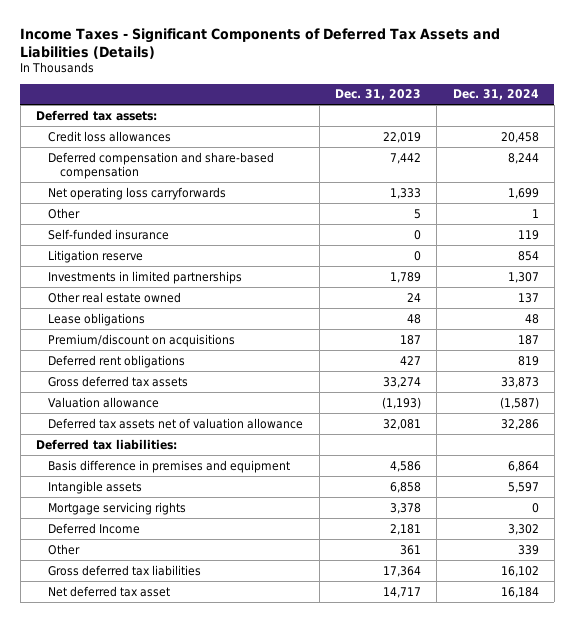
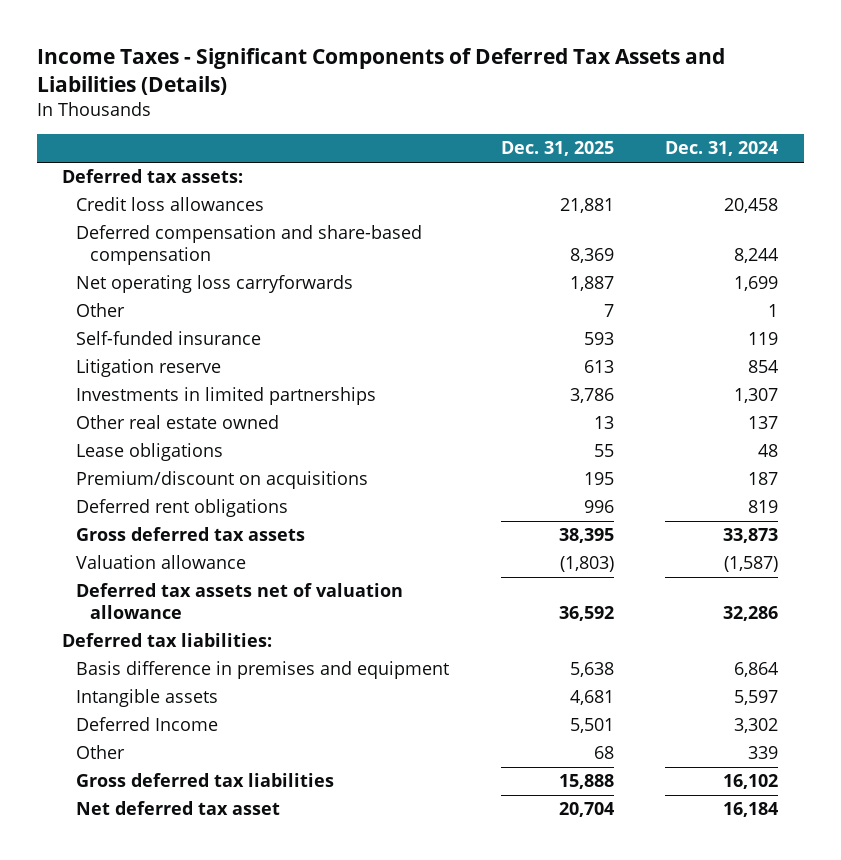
[334,89,421,101] Dec. 31, 2023 -> none
none -> [500,141,614,157] Dec. 31, 2025
[48,501,187,515] Mortgage servicing rights -> none

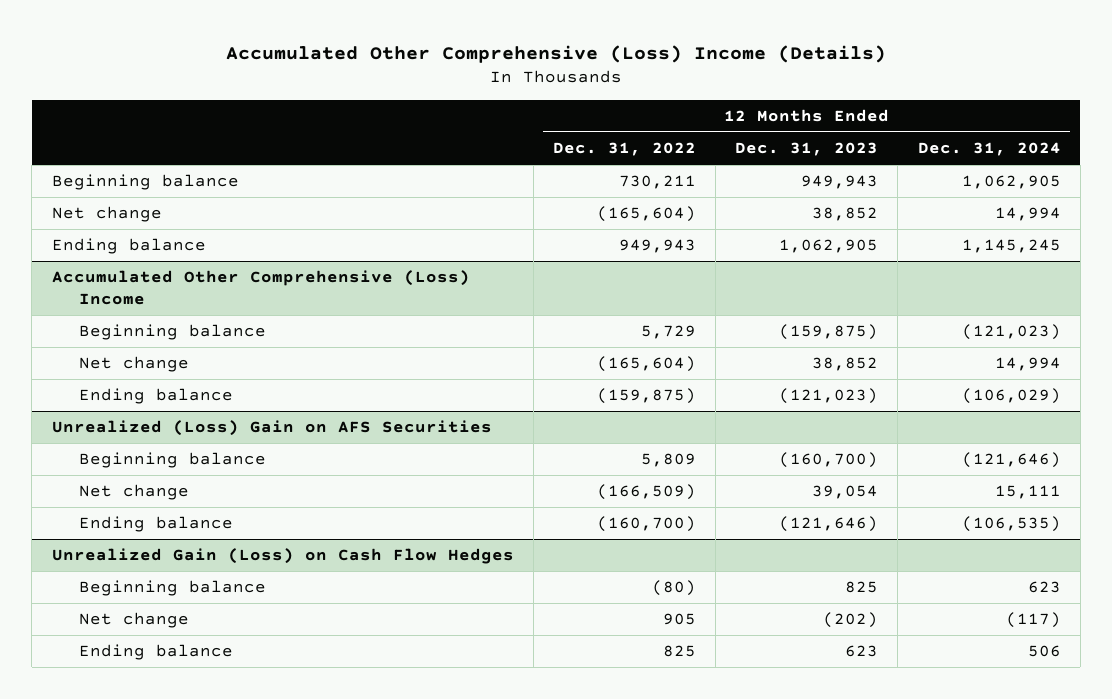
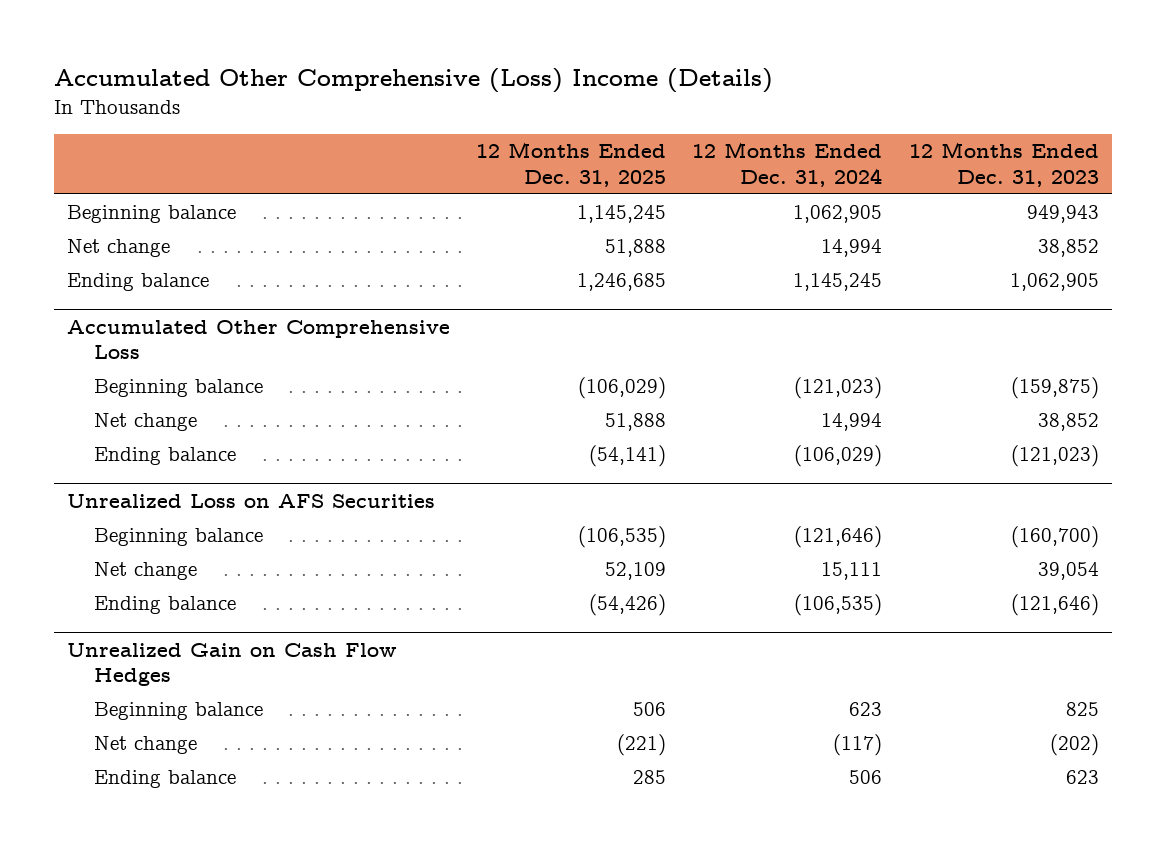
[552,142,696,157] Dec. 31, 2022 -> none
none -> [476,142,667,187] 12 Months Ended Dec. 31, 2025
[51,270,470,305] Accumulated Other Comprehensive (Loss) Income -> [66,319,450,360] Accumulated Other Comprehensive Loss
[51,420,492,437] Unrealized (Loss) Gain on AFS Securities -> [66,493,435,508] Unrealized Loss on AFS Securities
[51,548,514,565] Unrealized Gain (Loss) on Cash Flow Hedges -> [66,642,397,687] Unrealized Gain on Cash Flow Hedges

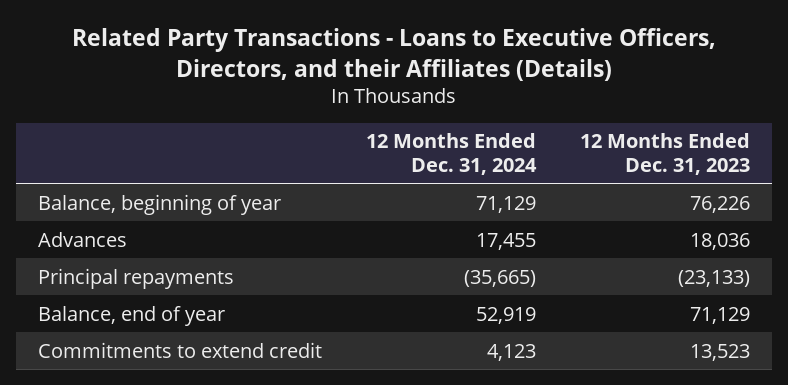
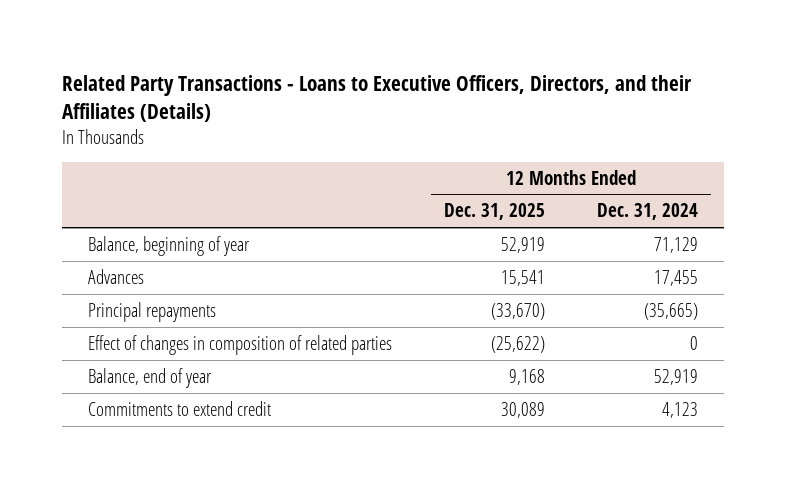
[580,133,751,175] 12 Months Ended Dec. 31, 2023 -> none
none -> [443,203,545,221] Dec. 31, 2025
none -> [88,334,393,355] Effect of changes in composition of related parties

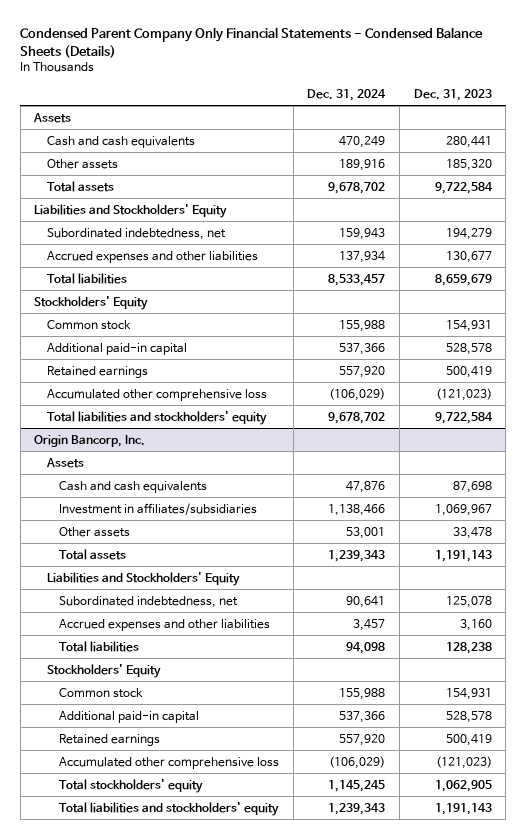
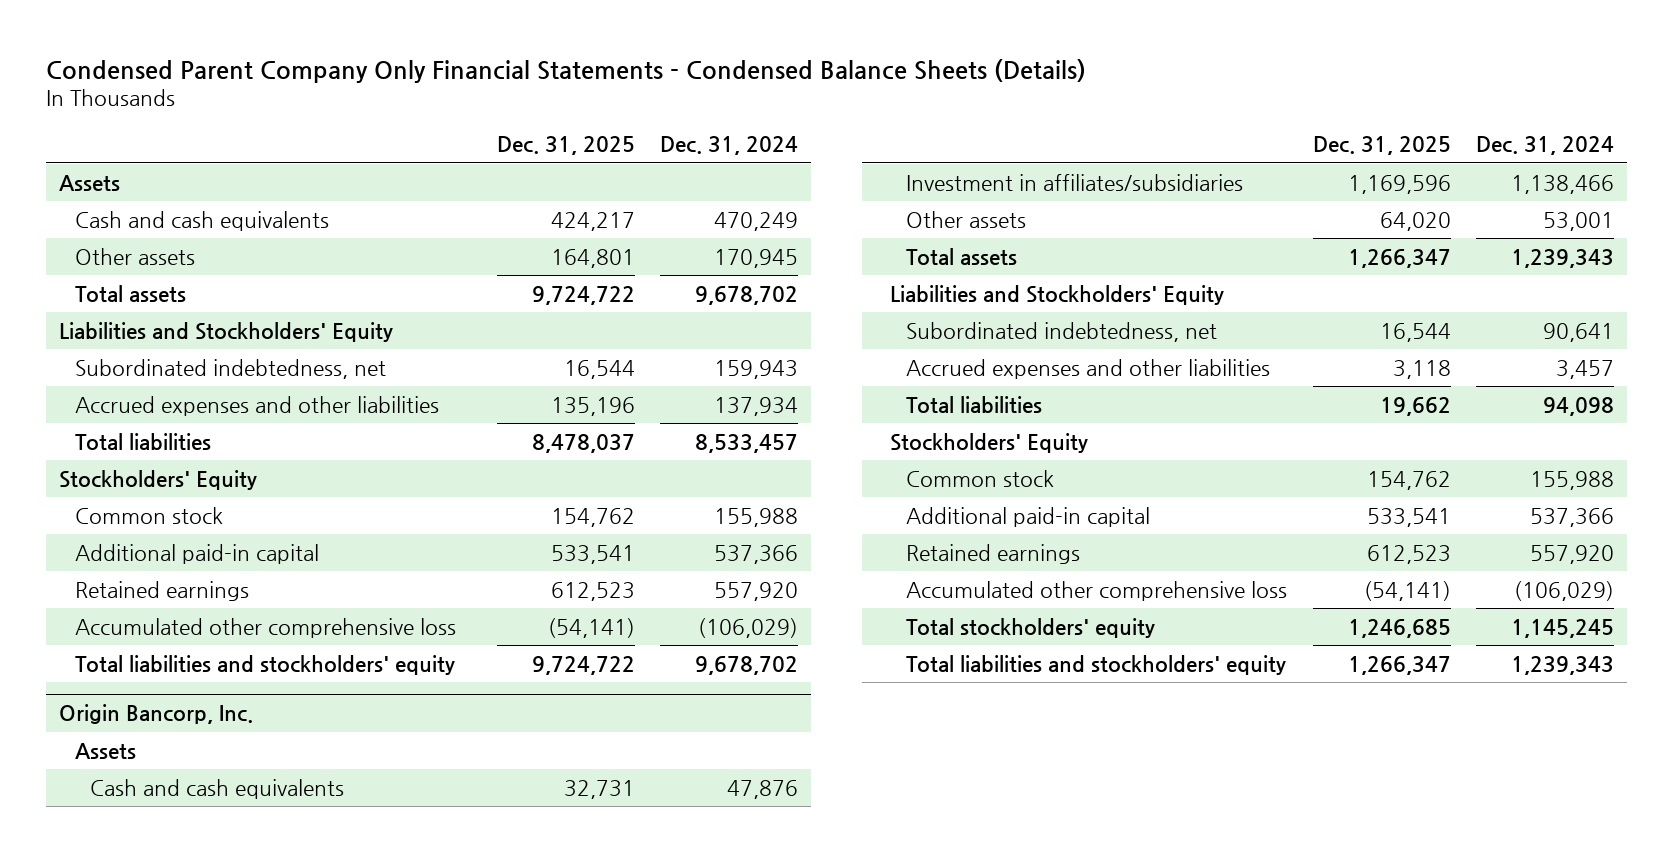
[413,88,492,101] Dec. 31, 2023 -> none
none -> [496,136,635,156] Dec. 31, 2025
[339,158,386,171] 189,916 -> [714,248,799,268] 170,945

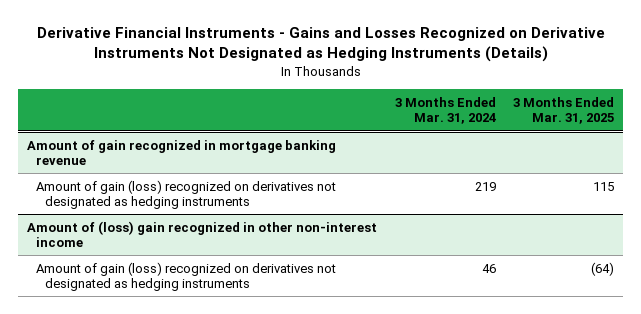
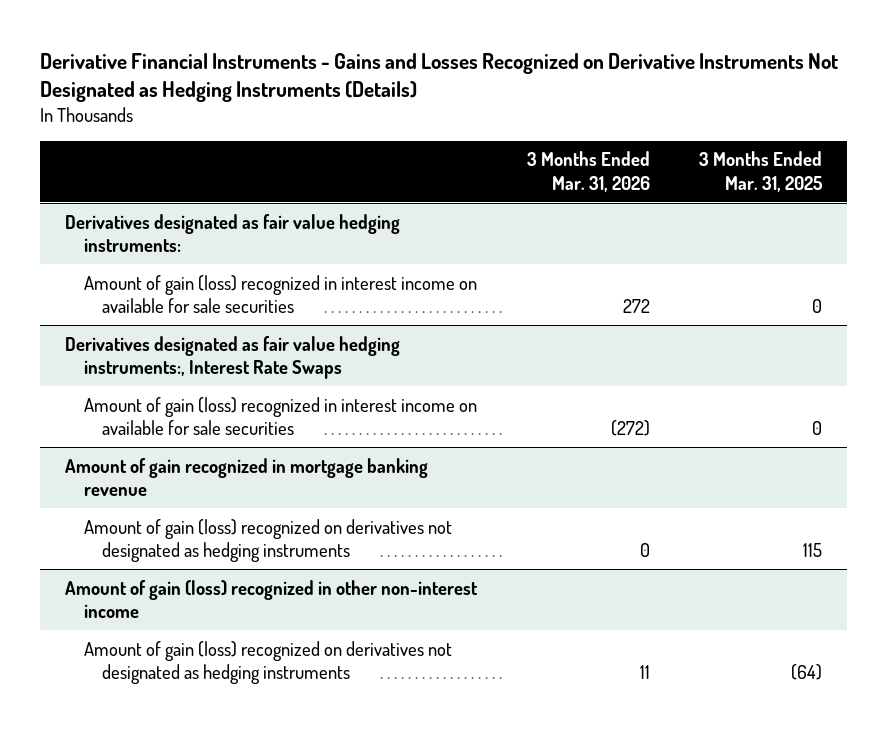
[394,96,496,125] 3 Months Ended Mar. 31, 2024 -> none
none -> [526,151,650,192] 3 Months Ended Mar. 31, 2026
none -> [65,213,401,253] Derivatives designated as fair value hedging instruments:
none -> [83,274,477,314] Amount of gain (loss) recognized in interest income on available for sale securities
none -> [65,335,401,380] Derivatives designated as fair value hedging instruments:, Interest Rate Swaps
none -> [83,396,477,436] Amount of gain (loss) recognized in interest income on available for sale securities
[26,220,377,248] Amount of (loss) gain recognized in other non-interest income -> [65,579,479,619] Amount of gain (loss) recognized in other non-interest income

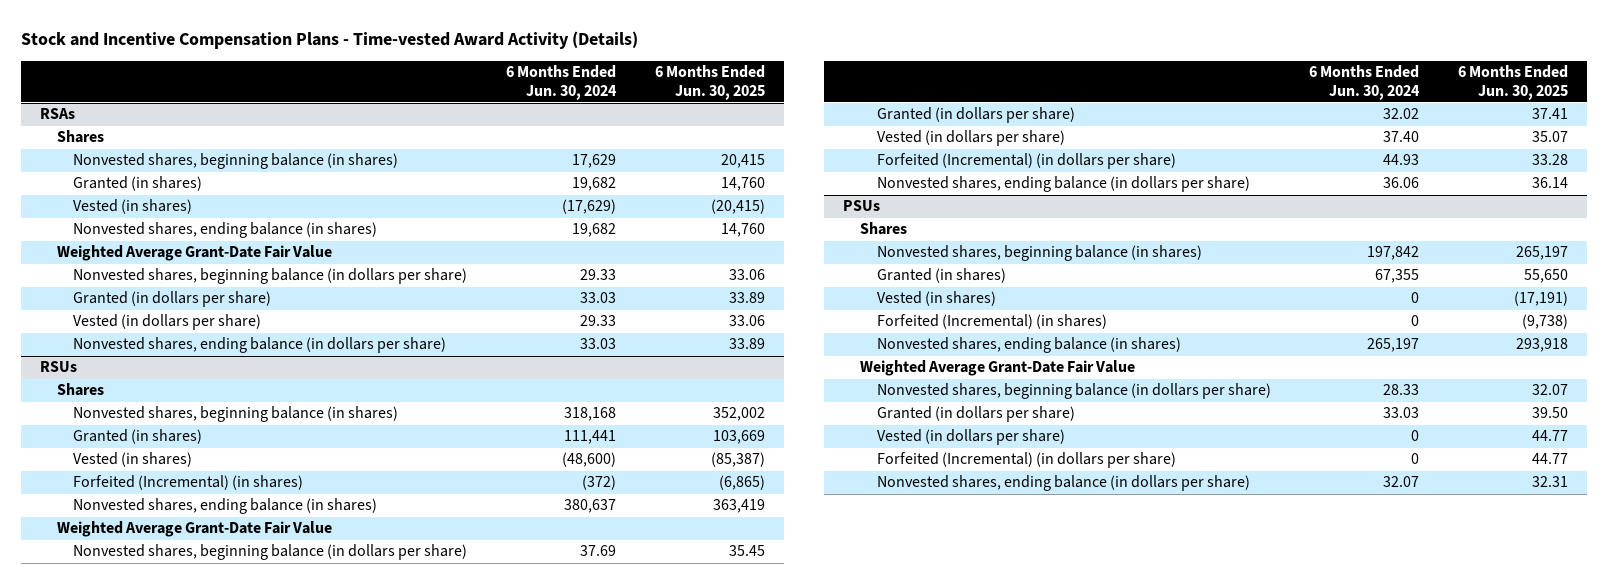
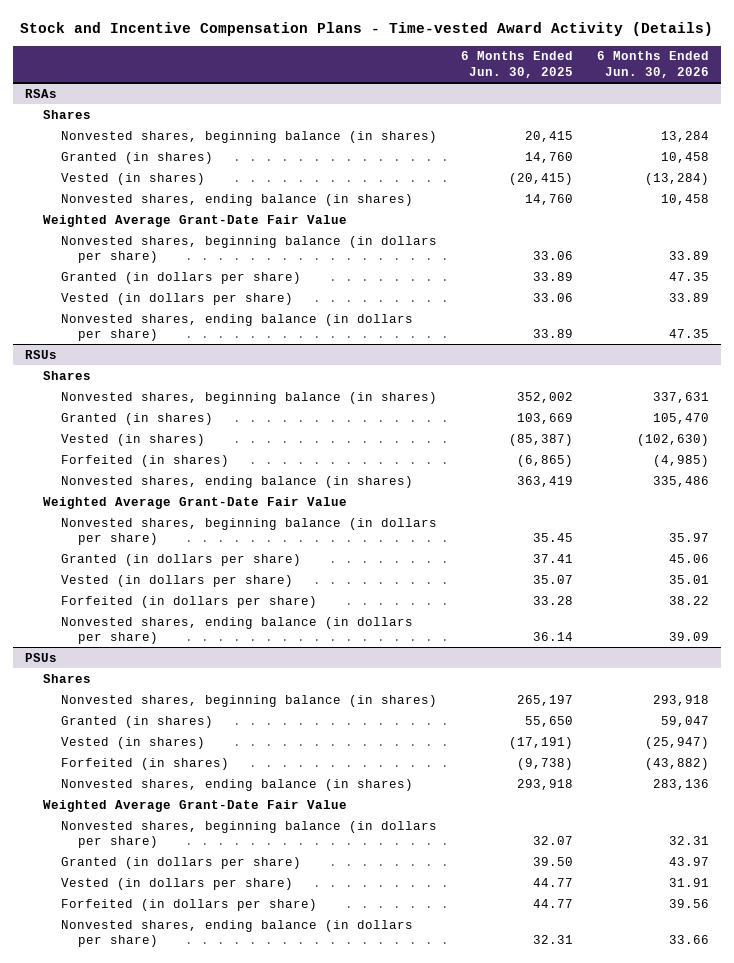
[506,65,618,100] 6 Months Ended Jun. 30, 2024 -> none
none -> [596,51,709,78] 6 Months Ended Jun. 30, 2026
[73,475,304,491] Forfeited (Incremental) (in shares) -> [60,454,229,467] Forfeited (in shares)
[876,153,1176,170] Forfeited (Incremental) (in dollars per share) -> [60,595,317,608] Forfeited (in dollars per share)
[876,314,1107,330] Forfeited (Incremental) (in shares) -> [60,757,229,770] Forfeited (in shares)
[876,452,1176,469] Forfeited (Incremental) (in dollars per share) -> [60,898,317,911] Forfeited (in dollars per share)

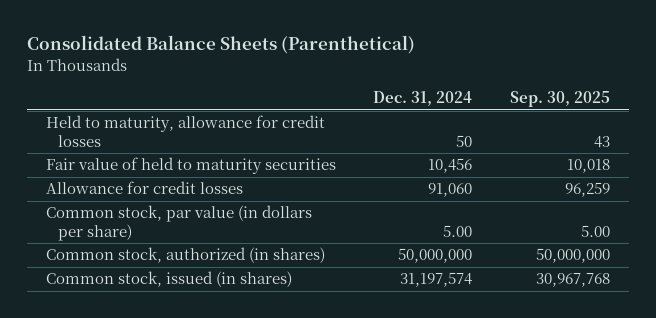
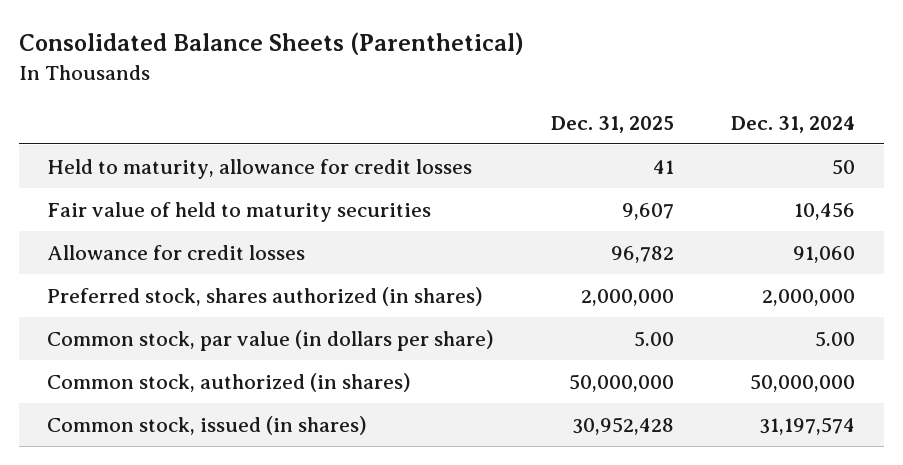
[509,90,610,107] Sep. 30, 2025 -> none
none -> [551,115,675,133] Dec. 31, 2025
none -> [47,286,484,306] Preferred stock, shares authorized (in shares)

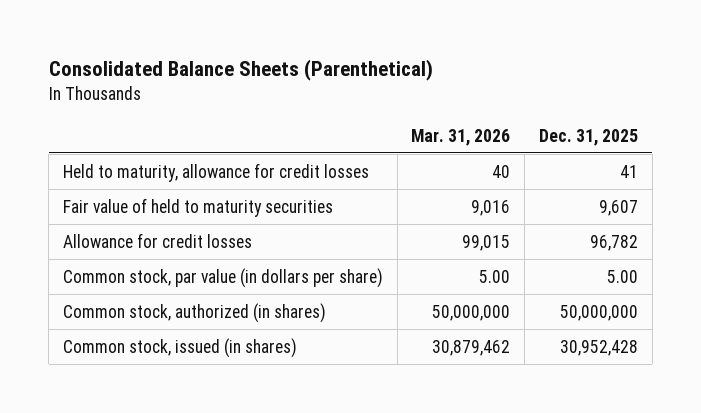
[731,115,856,133] Dec. 31, 2024 -> none
none -> [411,128,511,146] Mar. 31, 2026
[47,286,484,306] Preferred stock, shares authorized (in shares) -> none

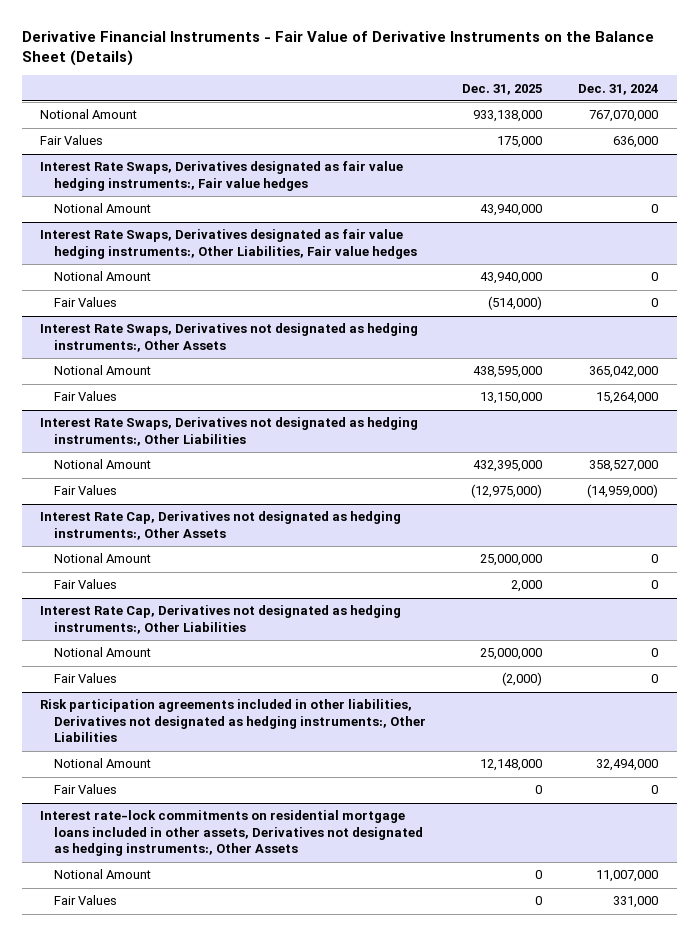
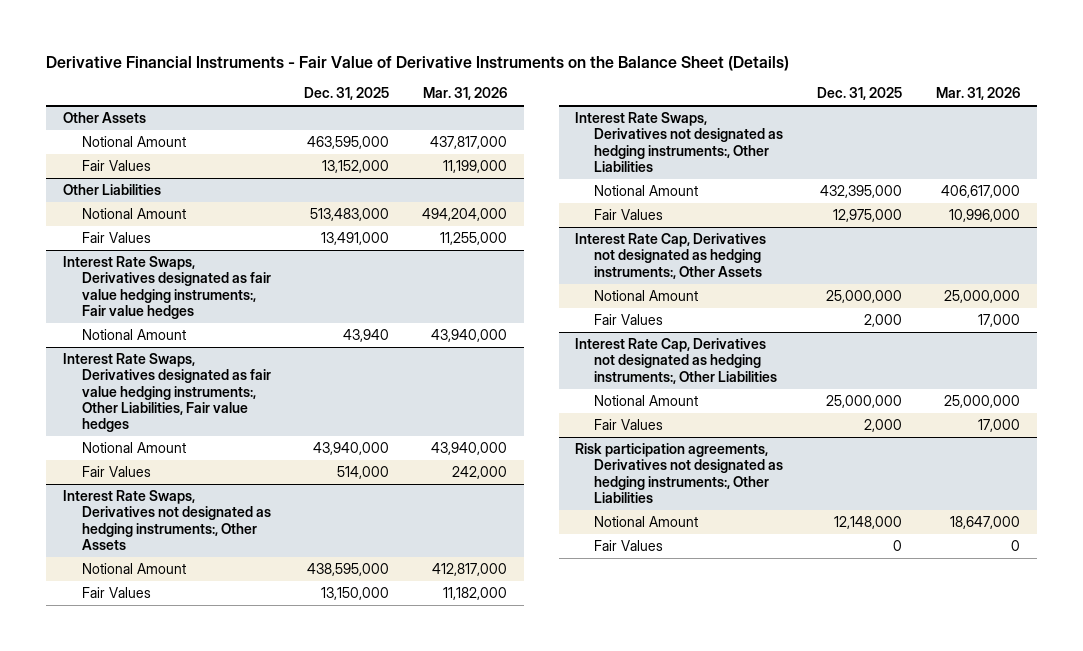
[578,83,659,95] Dec. 31, 2024 -> none
none -> [423,87,508,101] Mar. 31, 2026
none -> [62,112,146,124] Other Assets
[473,110,543,123] 933,138,000 -> [307,136,390,150] 463,595,000
[497,136,543,149] 175,000 -> [322,160,390,174] 13,152,000
none -> [62,184,161,196] Other Liabilities
none -> [81,208,186,220] Notional Amount
none -> [81,232,151,244] Fair Values
[480,204,543,217] 43,940,000 -> [343,329,390,343] 43,940
[488,296,543,311] (514,000) -> [337,466,390,480] 514,000
[471,484,543,499] (12,975,000) -> [832,209,902,223] 12,975,000
[502,672,543,687] (2,000) -> [863,419,902,433] 2,000
[40,699,426,743] Risk participation agreements included in other liabilities, Derivatives not designated as hedging instruments:, Other Liabilities -> [575,443,784,504] Risk participation agreements, Derivatives not designated as hedging instruments:, Other Liabilities
[40,810,423,857] Interest rate-lock commitments on residential mortgage loans included in other assets, Derivatives not designated as hedging instruments:, Other Assets -> none
[53,869,151,880] Notional Amount -> none
[53,895,117,906] Fair Values -> none

